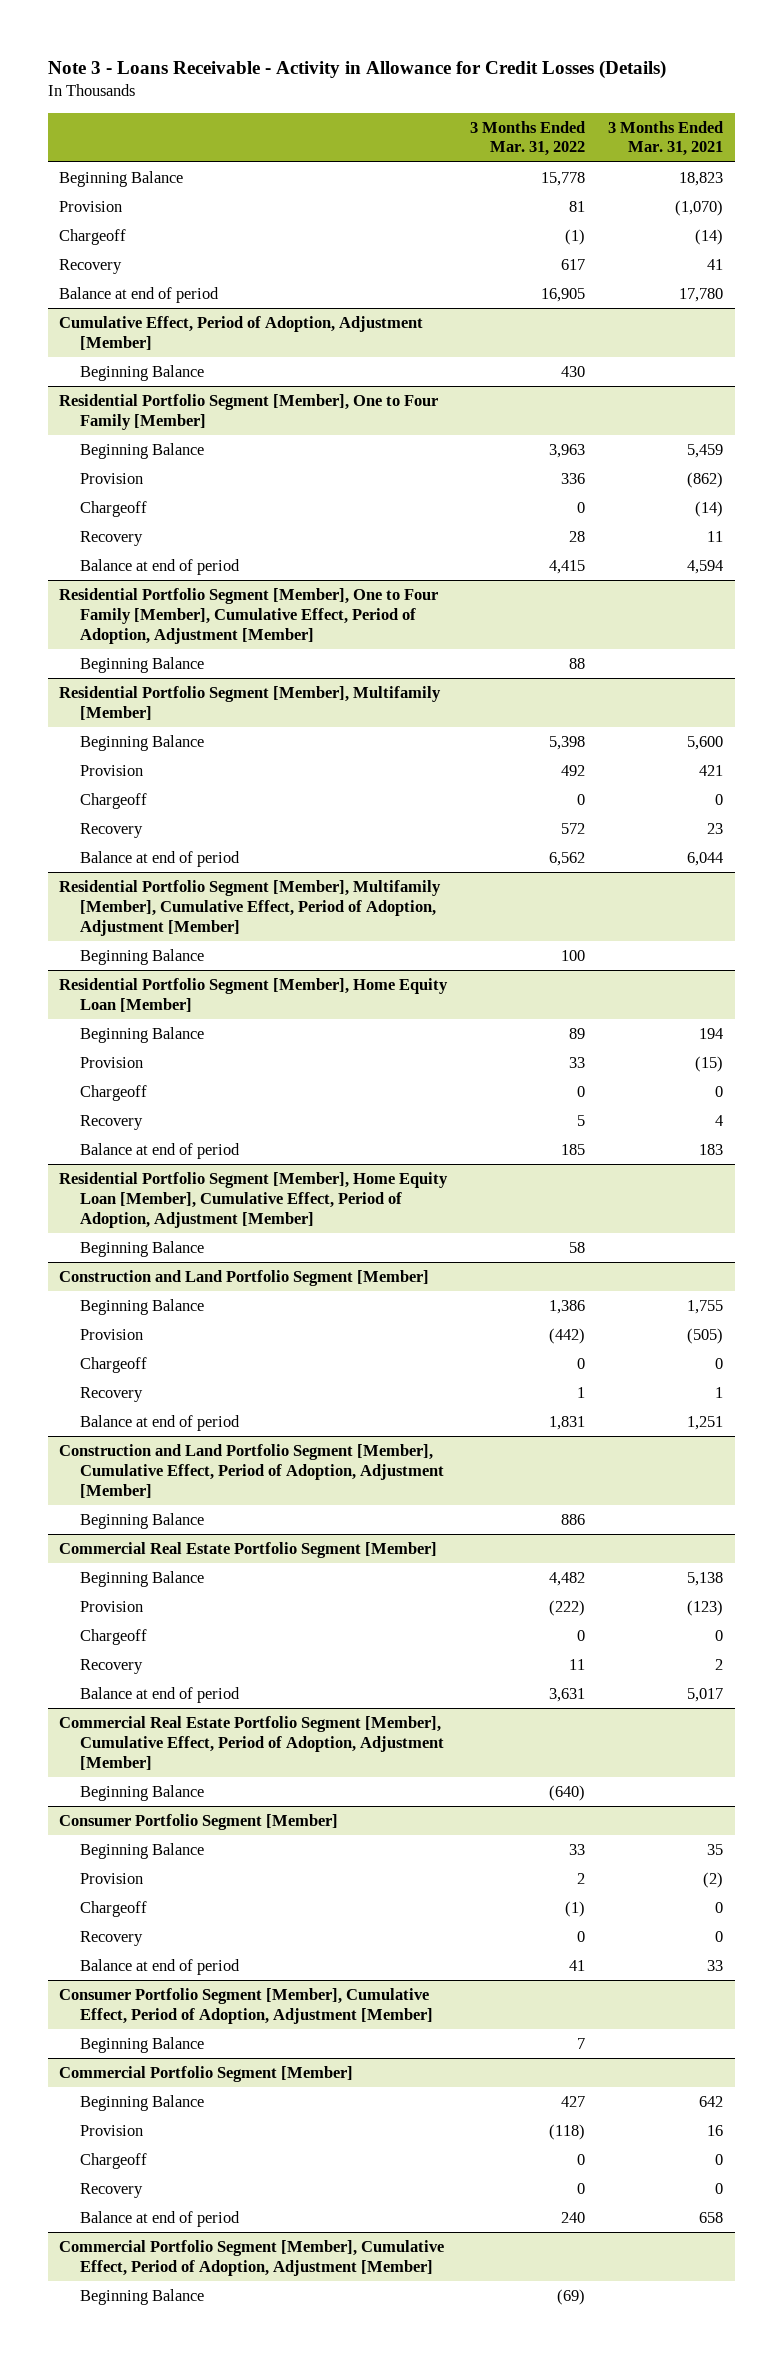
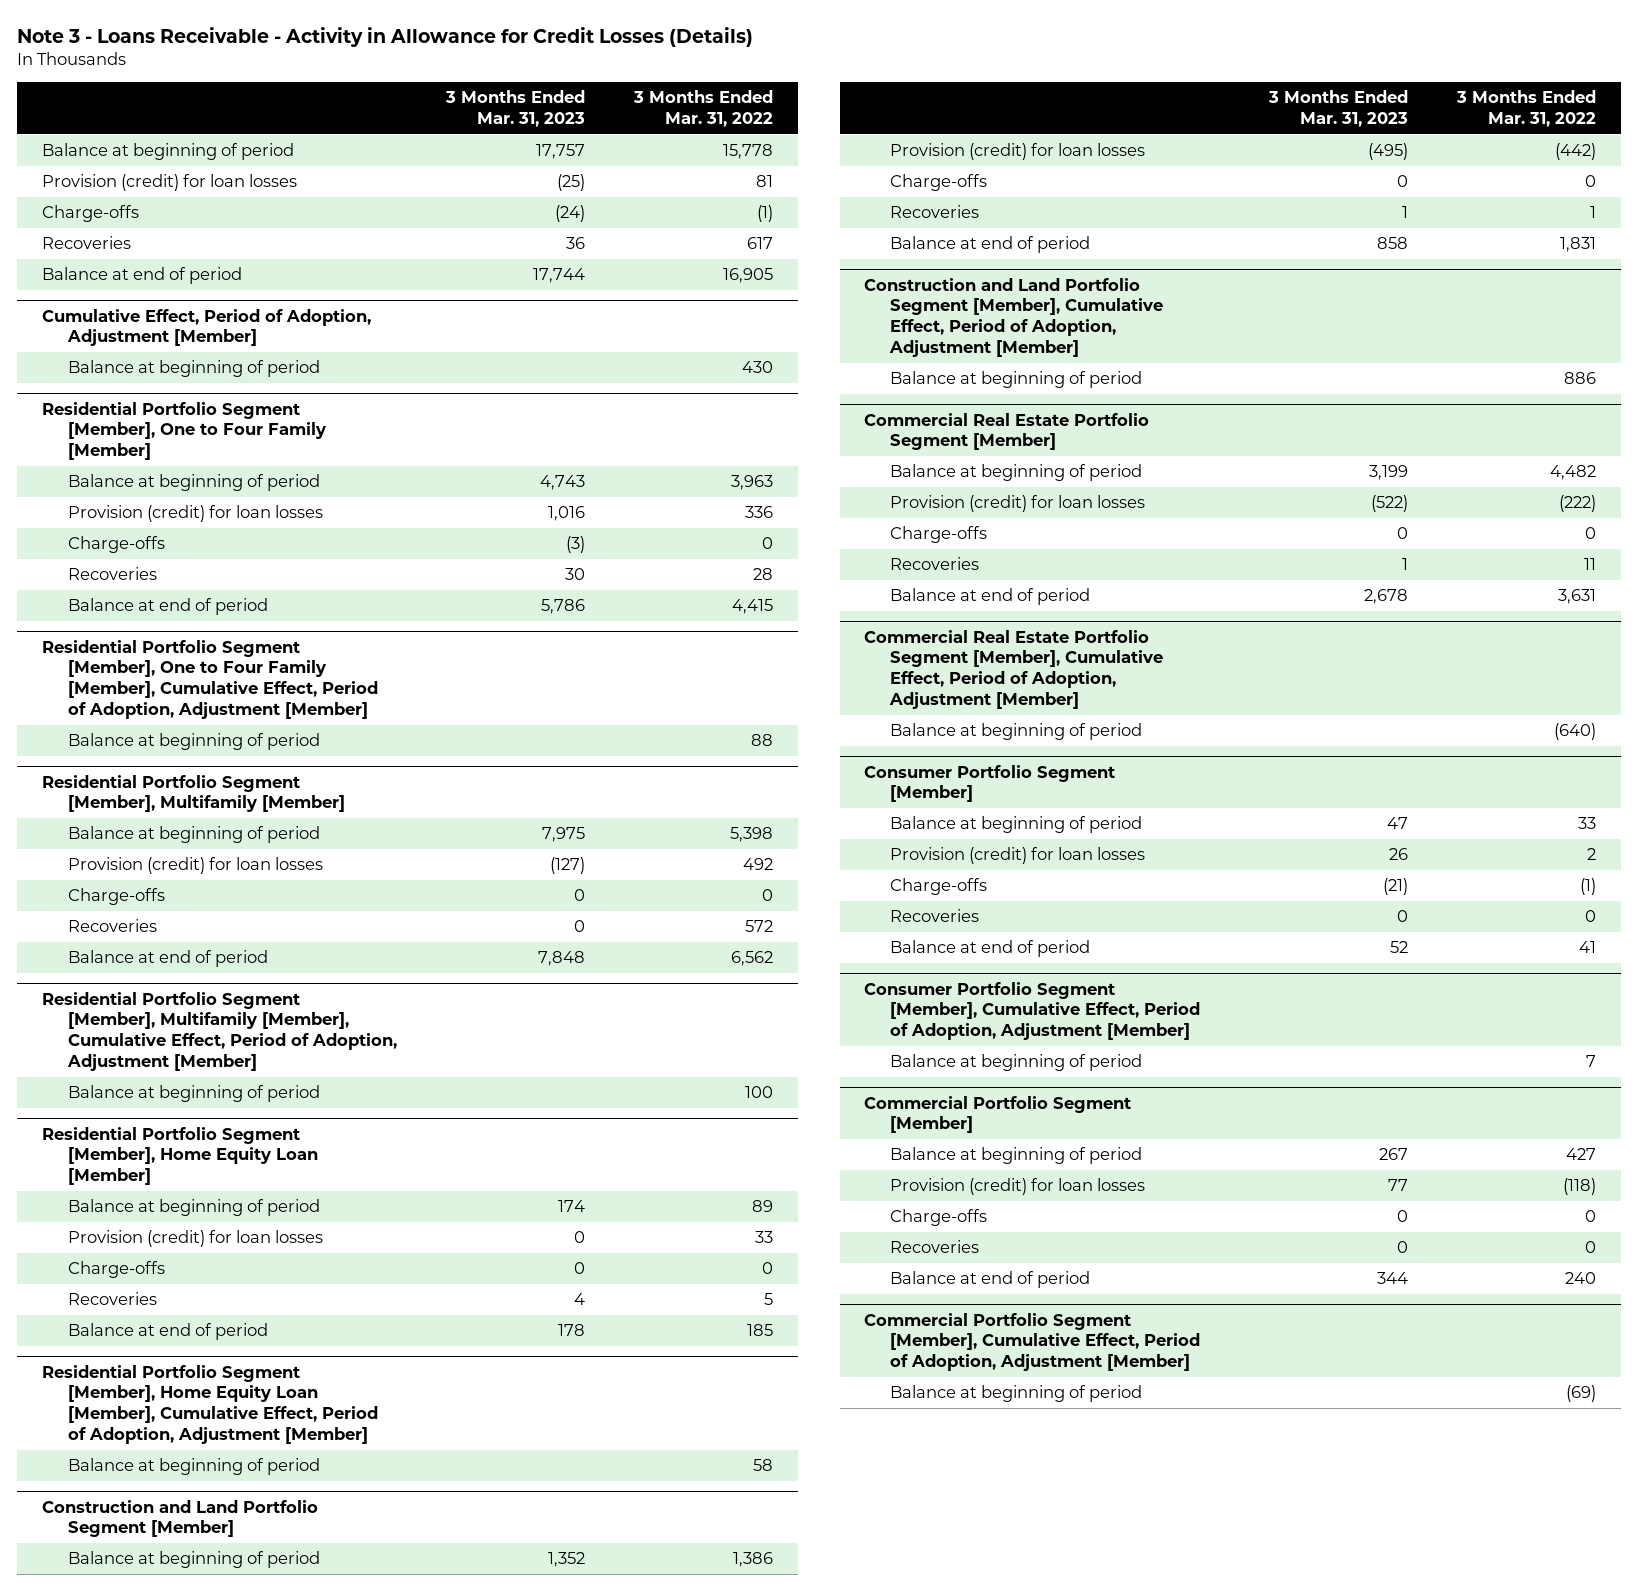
[608,120,724,157] 3 Months Ended Mar. 31, 2021 -> none
none -> [444,90,585,127] 3 Months Ended Mar. 31, 2023
[59,171,184,188] Beginning Balance -> [41,143,294,161] Balance at beginning of period
[59,201,123,213] Provision -> [41,174,297,192] Provision (credit) for loan losses
[59,229,127,246] Chargeoff -> [41,205,139,223] Charge-offs
[59,259,123,275] Recovery -> [41,236,131,250] Recoveries
[80,365,205,382] Beginning Balance -> [67,360,320,378] Balance at beginning of period
[80,443,205,460] Beginning Balance -> [67,474,320,492] Balance at beginning of period
[80,473,144,485] Provision -> [67,505,323,523] Provision (credit) for loan losses
[80,501,148,518] Chargeoff -> [67,536,165,554] Charge-offs
[80,531,144,547] Recovery -> [67,567,157,581] Recoveries
[80,657,205,674] Beginning Balance -> [67,733,320,751] Balance at beginning of period
[80,735,205,752] Beginning Balance -> [67,826,320,844] Balance at beginning of period
[80,765,144,777] Provision -> [67,857,323,875] Provision (credit) for loan losses
[80,793,148,810] Chargeoff -> [67,888,165,906] Charge-offs
[80,823,144,839] Recovery -> [67,919,157,933] Recoveries
[80,949,205,966] Beginning Balance -> [67,1085,320,1103] Balance at beginning of period
[80,1027,205,1044] Beginning Balance -> [67,1199,320,1217] Balance at beginning of period
[80,1057,144,1069] Provision -> [67,1230,323,1248] Provision (credit) for loan losses
[80,1085,148,1102] Chargeoff -> [67,1261,165,1279] Charge-offs
[80,1115,144,1131] Recovery -> [67,1292,157,1306] Recoveries
[80,1241,205,1258] Beginning Balance -> [67,1458,320,1476] Balance at beginning of period
[80,1299,205,1316] Beginning Balance -> [67,1551,320,1569] Balance at beginning of period
[80,1329,144,1341] Provision -> [890,143,1146,161] Provision (credit) for loan losses
[80,1357,148,1374] Chargeoff -> [890,174,988,192] Charge-offs
[80,1387,144,1403] Recovery -> [890,205,980,219] Recoveries
[80,1513,205,1530] Beginning Balance -> [890,371,1143,389] Balance at beginning of period
[80,1571,205,1588] Beginning Balance -> [890,464,1143,482] Balance at beginning of period
[80,1601,144,1613] Provision -> [890,495,1146,513] Provision (credit) for loan losses
[80,1629,148,1646] Chargeoff -> [890,526,988,544] Charge-offs
[80,1659,144,1675] Recovery -> [890,557,980,571] Recoveries
[80,1785,205,1802] Beginning Balance -> [890,723,1143,741] Balance at beginning of period
[80,1843,205,1860] Beginning Balance -> [890,816,1143,834] Balance at beginning of period
[80,1873,144,1885] Provision -> [890,847,1146,865] Provision (credit) for loan losses
[80,1901,148,1918] Chargeoff -> [890,878,988,896] Charge-offs
[80,1931,144,1947] Recovery -> [890,909,980,923] Recoveries
[80,2037,205,2054] Beginning Balance -> [890,1054,1143,1072] Balance at beginning of period
[80,2095,205,2112] Beginning Balance -> [890,1147,1143,1165] Balance at beginning of period
[80,2125,144,2137] Provision -> [890,1178,1146,1196] Provision (credit) for loan losses
[80,2153,148,2170] Chargeoff -> [890,1209,988,1227] Charge-offs
[80,2183,144,2199] Recovery -> [890,1240,980,1254] Recoveries
[80,2289,205,2306] Beginning Balance -> [890,1385,1143,1403] Balance at beginning of period

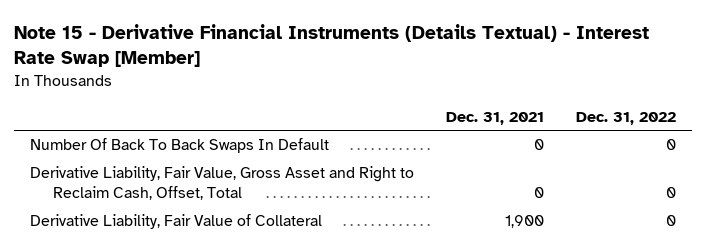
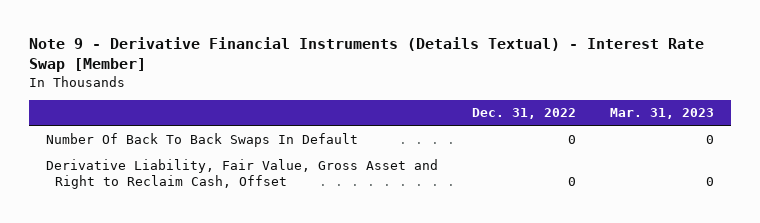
[13,24,649,68] Note 15 - Derivative Financial Instruments (Details Textual) - Interest Rate Swap [Member] -> [28,37,704,73] Note 9 - Derivative Financial Instruments (Details Textual) - Interest Rate Swap [Member]
[446,111,545,125] Dec. 31, 2021 -> none
none -> [610,108,715,120] Mar. 31, 2023
[29,214,322,230] Derivative Liability, Fair Value of Collateral -> none
[29,166,414,201] Derivative Liability, Fair Value, Gross Asset and Right to Reclaim Cash, Offset, Total -> [45,158,438,190] Derivative Liability, Fair Value, Gross Asset and Right to Reclaim Cash, Offset

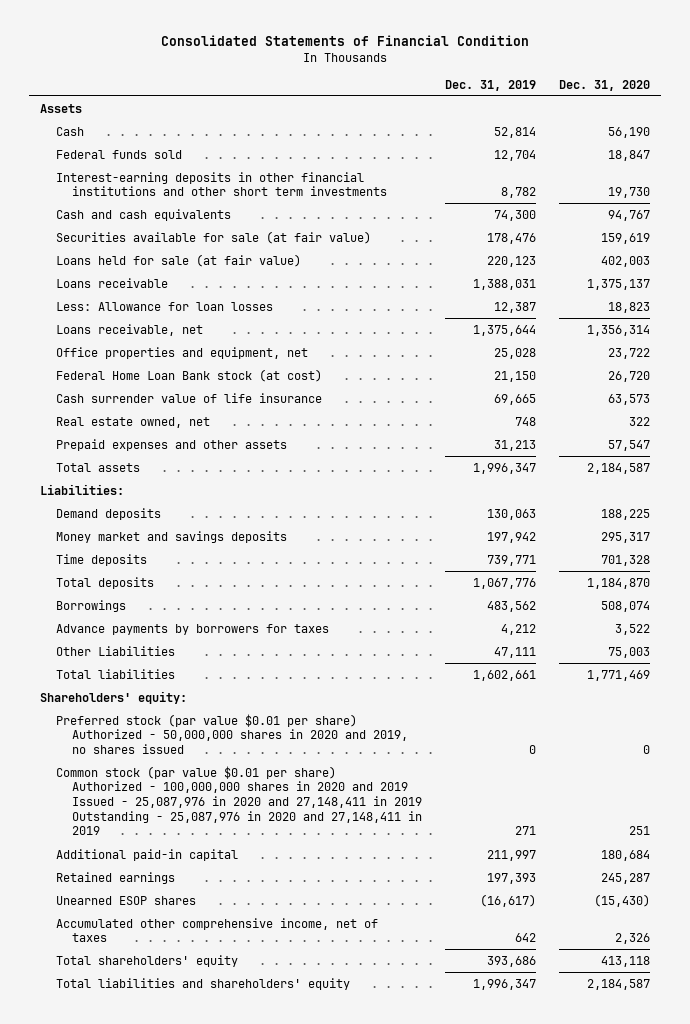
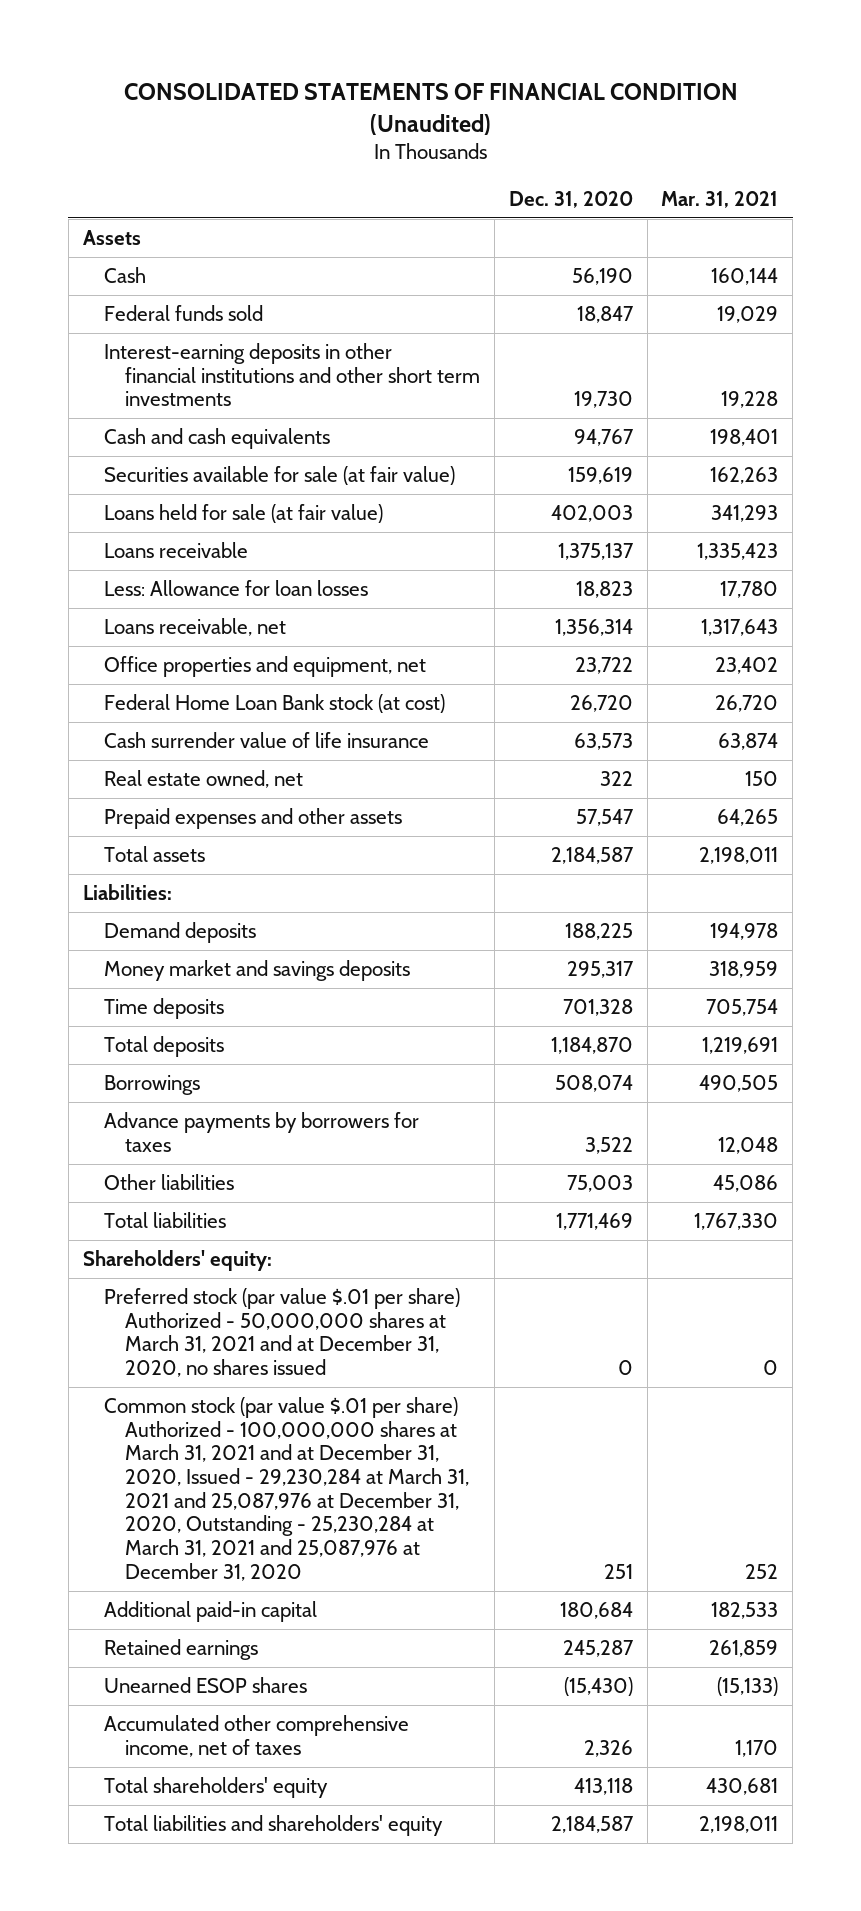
[160,35,529,47] Consolidated Statements of Financial Condition -> [123,83,738,135] CONSOLIDATED STATEMENTS OF FINANCIAL CONDITION (Unaudited)
[445,79,537,91] Dec. 31, 2019 -> none
none -> [661,190,779,208] Mar. 31, 2021
[56,645,176,656] Other Liabilities -> [104,1174,235,1191] Other liabilities
[56,713,409,754] Preferred stock (par value $0.01 per share) Authorized - 50,000,000 shares in 2020 and 2019, no shares issued -> [104,1288,461,1378] Preferred stock (par value $.01 per share) Authorized - 50,000,000 shares at March 31, 2021 and at December 31, 2020, no shares issued
[56,765,423,836] Common stock (par value $0.01 per share) Authorized - 100,000,000 shares in 2020 and 2019 Issued - 25,087,976 in 2020 and 27,148,411 in 2019 Outstanding - 25,087,976 in 2020 and 27,148,411 in 2019 -> [104,1397,470,1581] Common stock (par value $.01 per share) Authorized - 100,000,000 shares at March 31, 2021 and at December 31, 2020, Issued - 29,230,284 at March 31, 2021 and 25,087,976 at December 31, 2020, Outstanding - 25,230,284 at March 31, 2021 and 25,087,976 at December 31, 2020

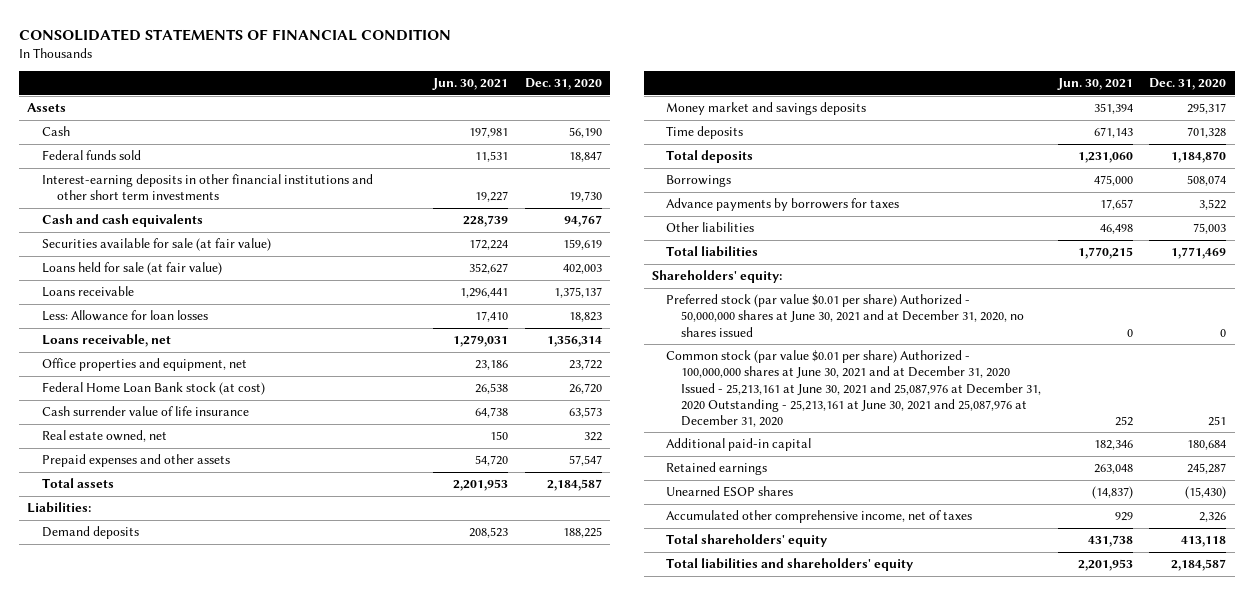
[123,83,738,135] CONSOLIDATED STATEMENTS OF FINANCIAL CONDITION (Unaudited) -> [19,28,452,41] CONSOLIDATED STATEMENTS OF FINANCIAL CONDITION
[661,190,779,208] Mar. 31, 2021 -> none
none -> [432,78,509,91] Jun. 30, 2021
[104,1288,461,1378] Preferred stock (par value $.01 per share) Authorized - 50,000,000 shares at March 31, 2021 and at December 31, 2020, no shares issued -> [666,294,1025,337] Preferred stock (par value $0.01 per share) Authorized - 50,000,000 shares at June 30, 2021 and at December 31, 2020, no shares issued
[104,1397,470,1581] Common stock (par value $.01 per share) Authorized - 100,000,000 shares at March 31, 2021 and at December 31, 2020, Issued - 29,230,284 at March 31, 2021 and 25,087,976 at December 31, 2020, Outstanding - 25,230,284 at March 31, 2021 and 25,087,976 at December 31, 2020 -> [666,350,1042,427] Common stock (par value $0.01 per share) Authorized - 100,000,000 shares at June 30, 2021 and at December 31, 2020 Issued - 25,213,161 at June 30, 2021 and 25,087,976 at December 31, 2020 Outstanding - 25,213,161 at June 30, 2021 and 25,087,976 at December 31, 2020

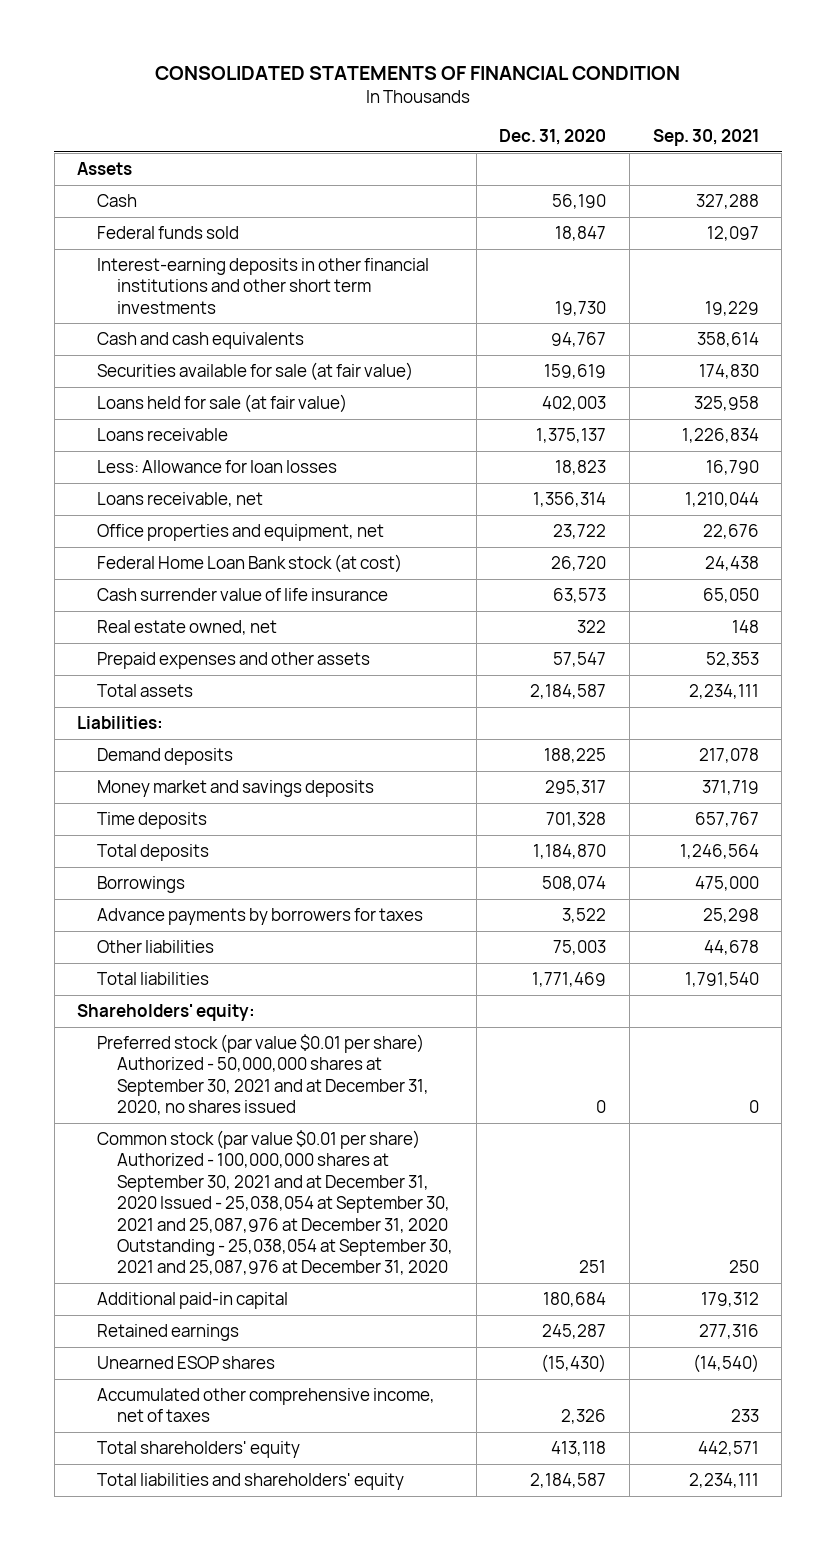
[432,78,509,91] Jun. 30, 2021 -> none
none -> [652,129,759,147] Sep. 30, 2021
[666,294,1025,337] Preferred stock (par value $0.01 per share) Authorized - 50,000,000 shares at June 30, 2021 and at December 31, 2020, no shares issued -> [97,1034,430,1116] Preferred stock (par value $0.01 per share) Authorized - 50,000,000 shares at September 30, 2021 and at December 31, 2020, no shares issued
[666,350,1042,427] Common stock (par value $0.01 per share) Authorized - 100,000,000 shares at June 30, 2021 and at December 31, 2020 Issued - 25,213,161 at June 30, 2021 and 25,087,976 at December 31, 2020 Outstanding - 25,213,161 at June 30, 2021 and 25,087,976 at December 31, 2020 -> [97,1130,454,1276] Common stock (par value $0.01 per share) Authorized - 100,000,000 shares at September 30, 2021 and at December 31, 2020 Issued - 25,038,054 at September 30, 2021 and 25,087,976 at December 31, 2020 Outstanding - 25,038,054 at September 30, 2021 and 25,087,976 at December 31, 2020

